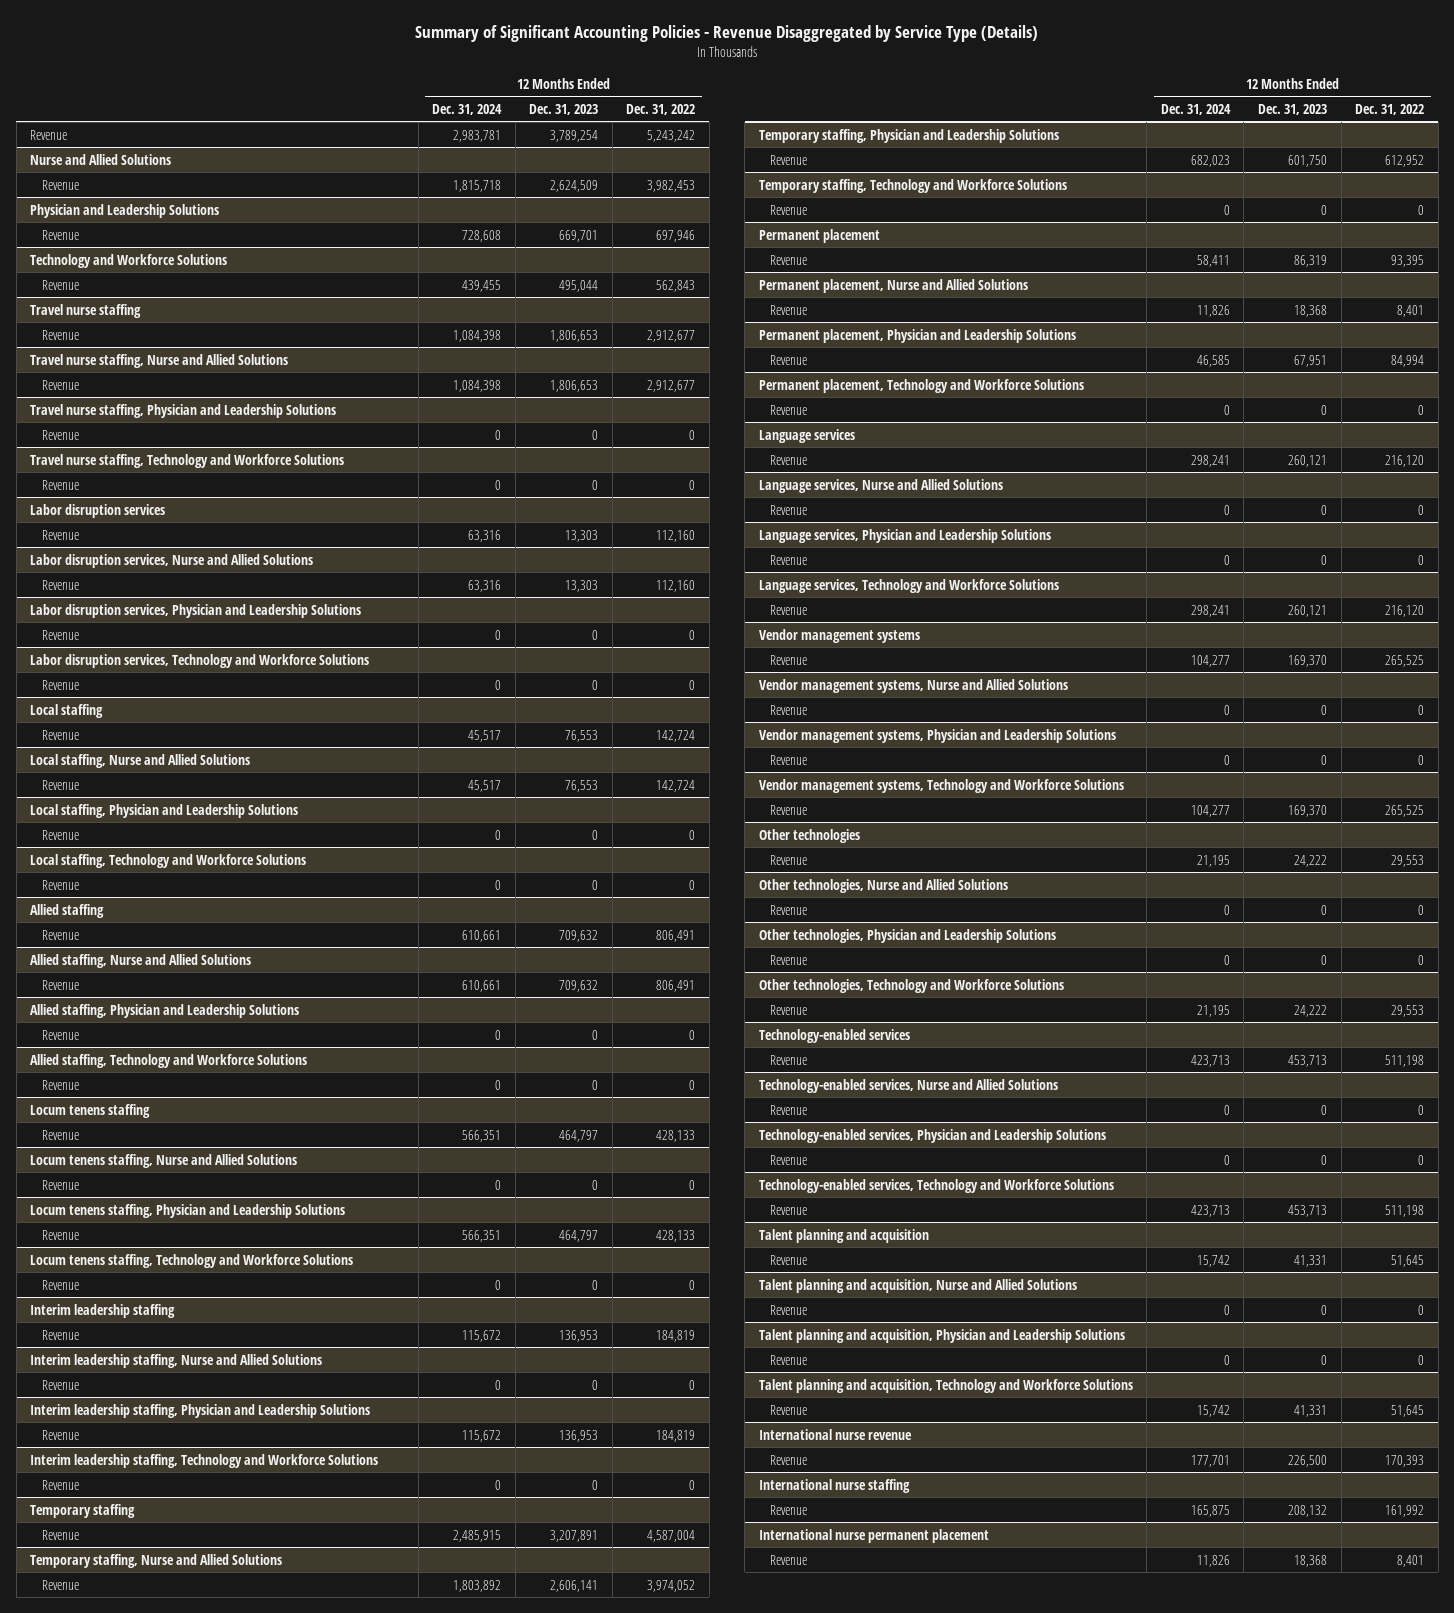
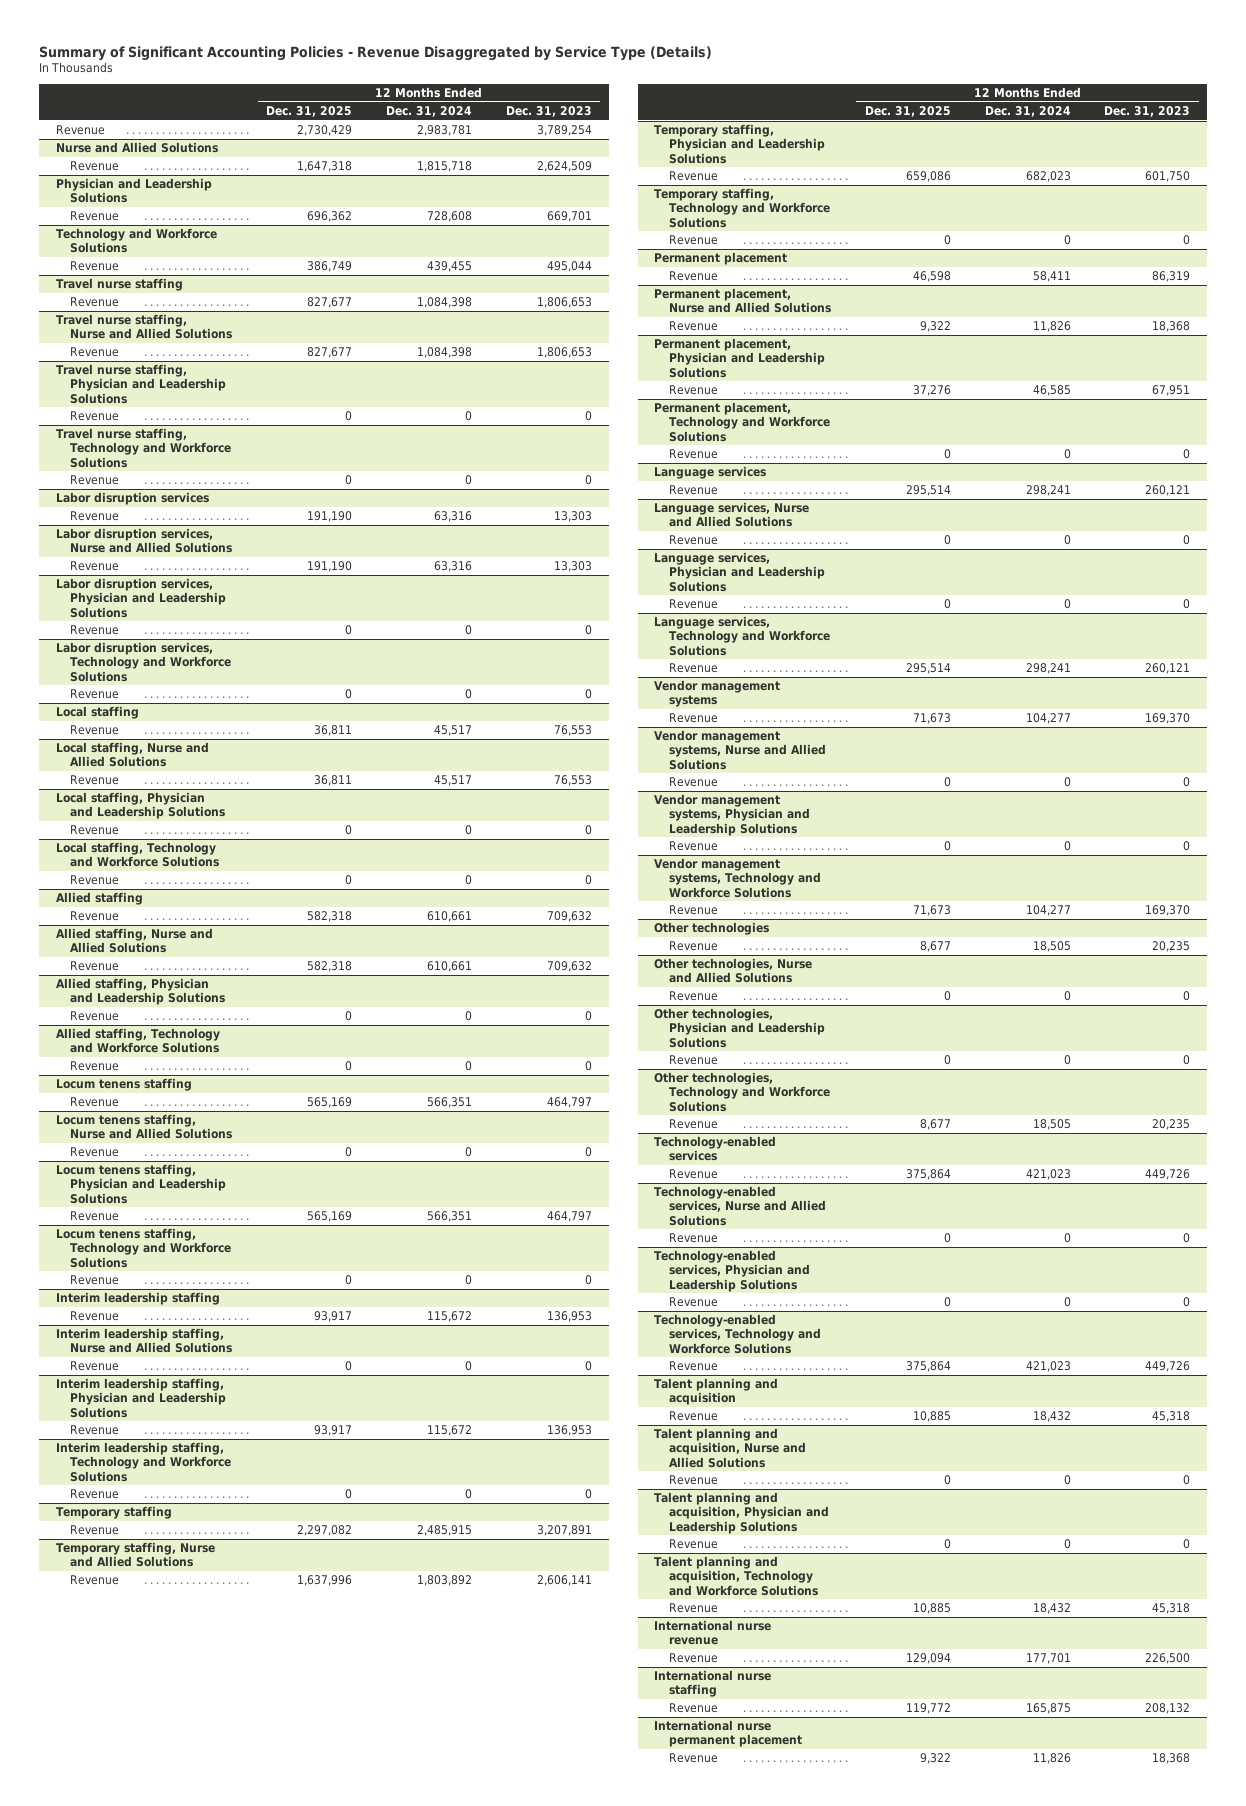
[626,104,696,116] Dec. 31, 2022 -> none
none -> [266,105,353,117] Dec. 31, 2025
[1196,854,1230,867] 21,195 -> [1032,941,1071,953] 18,505
[1294,854,1328,867] 24,222 -> [1152,941,1191,953] 20,235
[1196,1004,1230,1017] 21,195 -> [1032,1119,1071,1131] 18,505
[1294,1004,1328,1017] 24,222 -> [1152,1119,1191,1131] 20,235
[1190,1054,1230,1067] 423,713 -> [1025,1169,1071,1181] 421,023
[1288,1054,1328,1067] 453,713 -> [1145,1169,1191,1181] 449,726
[1190,1204,1230,1217] 423,713 -> [1025,1361,1071,1373] 421,023
[1288,1204,1328,1217] 453,713 -> [1145,1361,1191,1373] 449,726
[1196,1254,1230,1267] 15,742 -> [1032,1411,1071,1423] 18,432
[1294,1254,1328,1267] 41,331 -> [1152,1411,1191,1423] 45,318
[1196,1404,1230,1417] 15,742 -> [1032,1603,1071,1615] 18,432
[1294,1404,1328,1417] 41,331 -> [1152,1603,1191,1615] 45,318

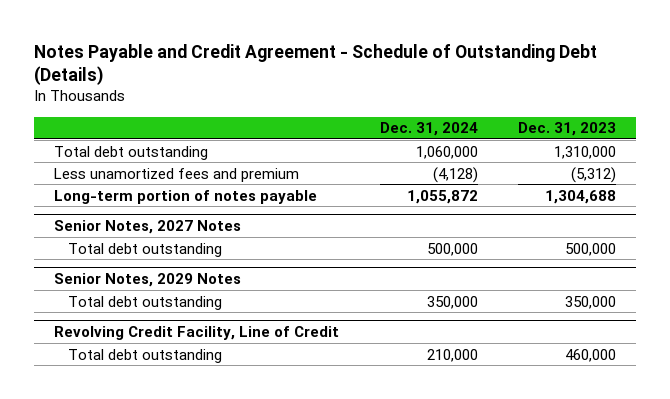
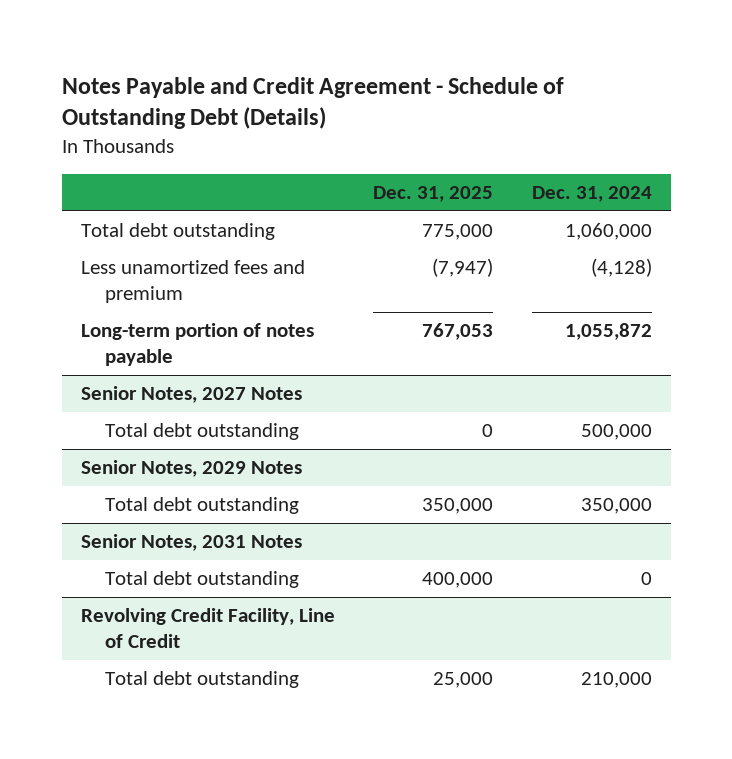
[517,122,616,137] Dec. 31, 2023 -> none
none -> [373,185,494,202] Dec. 31, 2025
none -> [80,534,302,552] Senior Notes, 2031 Notes
none -> [104,571,299,589] Total debt outstanding

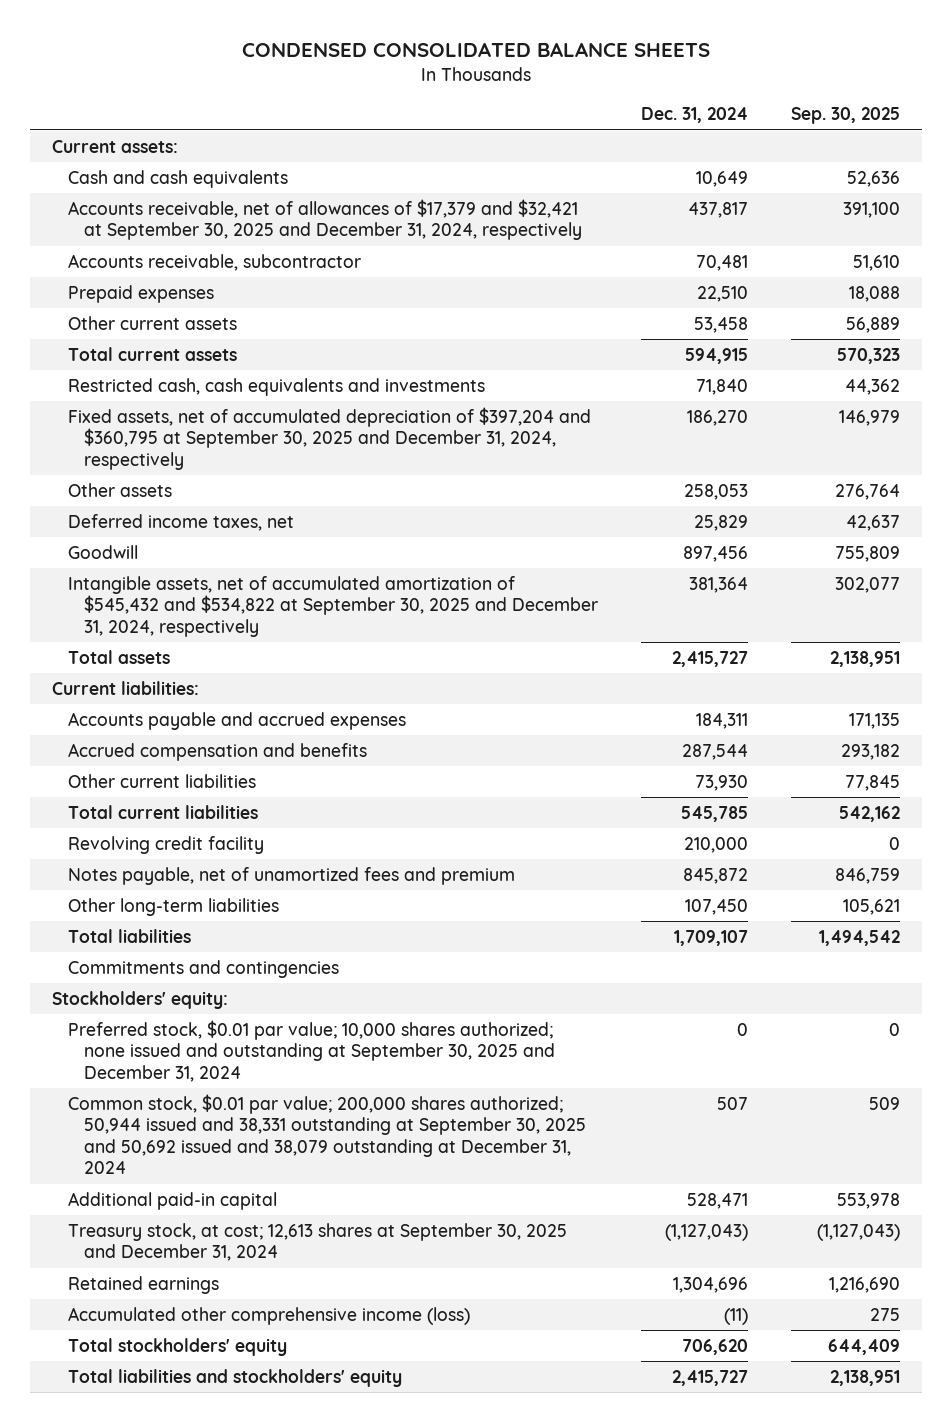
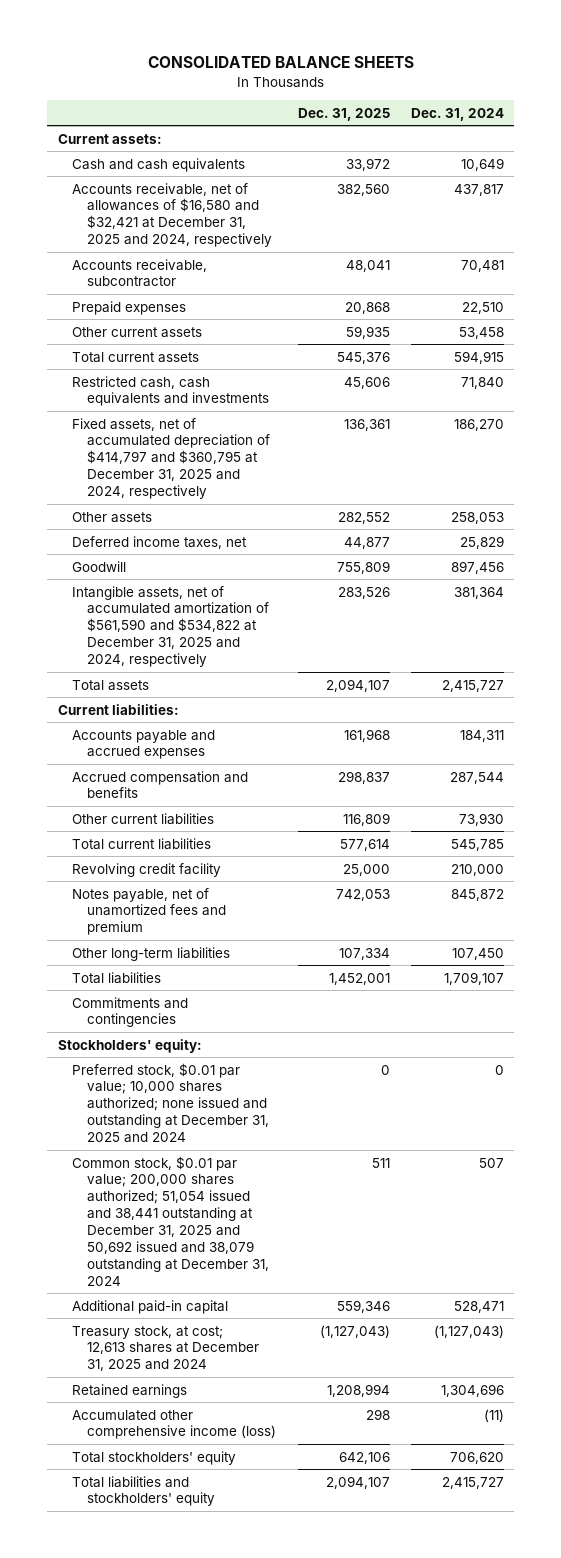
[241,42,710,58] CONDENSED CONSOLIDATED BALANCE SHEETS -> [147,56,414,69] CONSOLIDATED BALANCE SHEETS
[791,107,901,125] Sep. 30, 2025 -> none
none -> [297,107,390,121] Dec. 31, 2025
[67,198,582,241] Accounts receivable, net of allowances of $17,379 and $32,421 at September 30, 2025 and December 31, 2024, respectively -> [72,182,273,248] Accounts receivable, net of allowances of $16,580 and $32,421 at December 31, 2025 and 2024, respectively
[67,406,591,470] Fixed assets, net of accumulated depreciation of $397,204 and $360,795 at September 30, 2025 and December 31, 2024, respectively -> [72,417,271,500] Fixed assets, net of accumulated depreciation of $414,797 and $360,795 at December 31, 2025 and 2024, respectively
[67,575,598,637] Intangible assets, net of accumulated amortization of $545,432 and $534,822 at September 30, 2025 and December 31, 2024, respectively -> [72,585,270,668] Intangible assets, net of accumulated amortization of $561,590 and $534,822 at December 31, 2025 and 2024, respectively
[67,1019,555,1082] Preferred stock, $0.01 par value; 10,000 shares authorized; none issued and outstanding at September 30, 2025 and December 31, 2024 -> [72,1062,270,1144] Preferred stock, $0.01 par value; 10,000 shares authorized; none issued and outstanding at December 31, 2025 and 2024
[67,1093,586,1175] Common stock, $0.01 par value; 200,000 shares authorized; 50,944 issued and 38,331 outstanding at September 30, 2025 and 50,692 issued and 38,079 outstanding at December 31, 2024 -> [72,1155,270,1286] Common stock, $0.01 par value; 200,000 shares authorized; 51,054 issued and 38,441 outstanding at December 31, 2025 and 50,692 issued and 38,079 outstanding at December 31, 2024
[67,1222,567,1262] Treasury stock, at cost; 12,613 shares at September 30, 2025 and December 31, 2024 -> [72,1325,260,1372] Treasury stock, at cost; 12,613 shares at December 31, 2025 and 2024

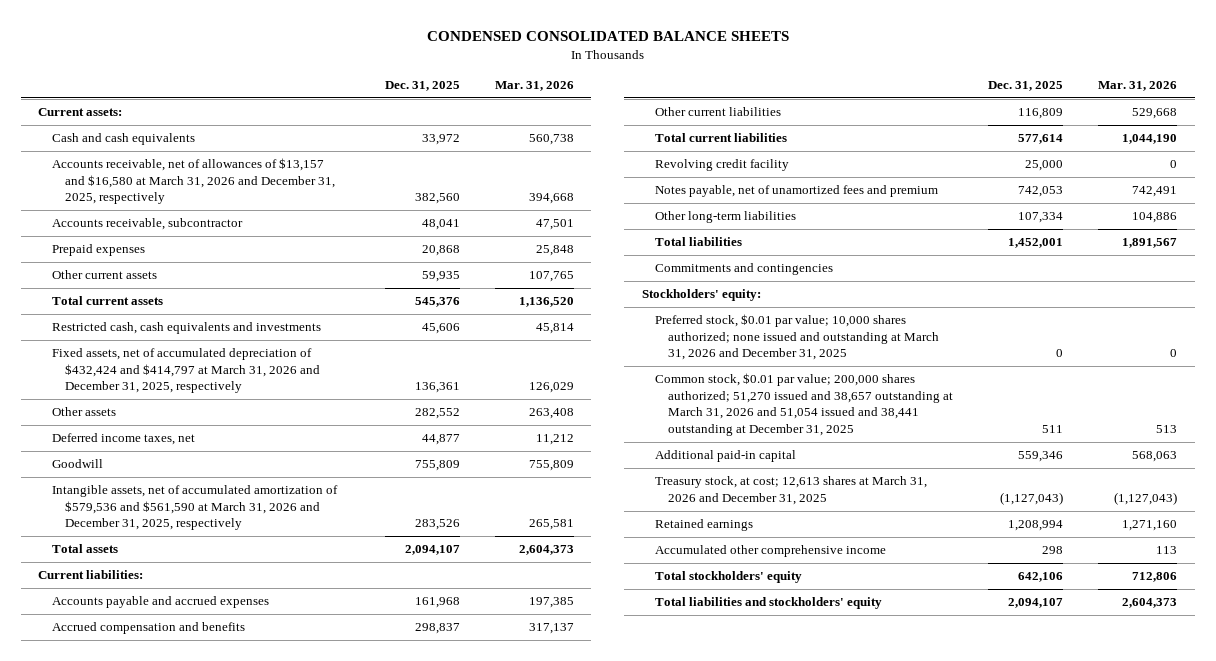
[147,56,414,69] CONSOLIDATED BALANCE SHEETS -> [426,30,789,41] CONDENSED CONSOLIDATED BALANCE SHEETS
[410,107,504,121] Dec. 31, 2024 -> none
none -> [494,81,574,92] Mar. 31, 2026
[72,182,273,248] Accounts receivable, net of allowances of $16,580 and $32,421 at December 31, 2025 and 2024, respectively -> [51,158,335,205] Accounts receivable, net of allowances of $13,157 and $16,580 at March 31, 2026 and December 31, 2025, respectively
[72,417,271,500] Fixed assets, net of accumulated depreciation of $414,797 and $360,795 at December 31, 2025 and 2024, respectively -> [51,348,320,394] Fixed assets, net of accumulated depreciation of $432,424 and $414,797 at March 31, 2026 and December 31, 2025, respectively
[72,585,270,668] Intangible assets, net of accumulated amortization of $561,590 and $534,822 at December 31, 2025 and 2024, respectively -> [51,485,338,531] Intangible assets, net of accumulated amortization of $579,536 and $561,590 at March 31, 2026 and December 31, 2025, respectively
[72,1062,270,1144] Preferred stock, $0.01 par value; 10,000 shares authorized; none issued and outstanding at December 31, 2025 and 2024 -> [655,314,940,361] Preferred stock, $0.01 par value; 10,000 shares authorized; none issued and outstanding at March 31, 2026 and December 31, 2025
[72,1155,270,1286] Common stock, $0.01 par value; 200,000 shares authorized; 51,054 issued and 38,441 outstanding at December 31, 2025 and 50,692 issued and 38,079 outstanding at December 31, 2024 -> [655,373,954,436] Common stock, $0.01 par value; 200,000 shares authorized; 51,270 issued and 38,657 outstanding at March 31, 2026 and 51,054 issued and 38,441 outstanding at December 31, 2025
[72,1325,260,1372] Treasury stock, at cost; 12,613 shares at December 31, 2025 and 2024 -> [655,476,928,505] Treasury stock, at cost; 12,613 shares at March 31, 2026 and December 31, 2025
[72,1409,277,1440] Accumulated other comprehensive income (loss) -> [655,545,887,558] Accumulated other comprehensive income

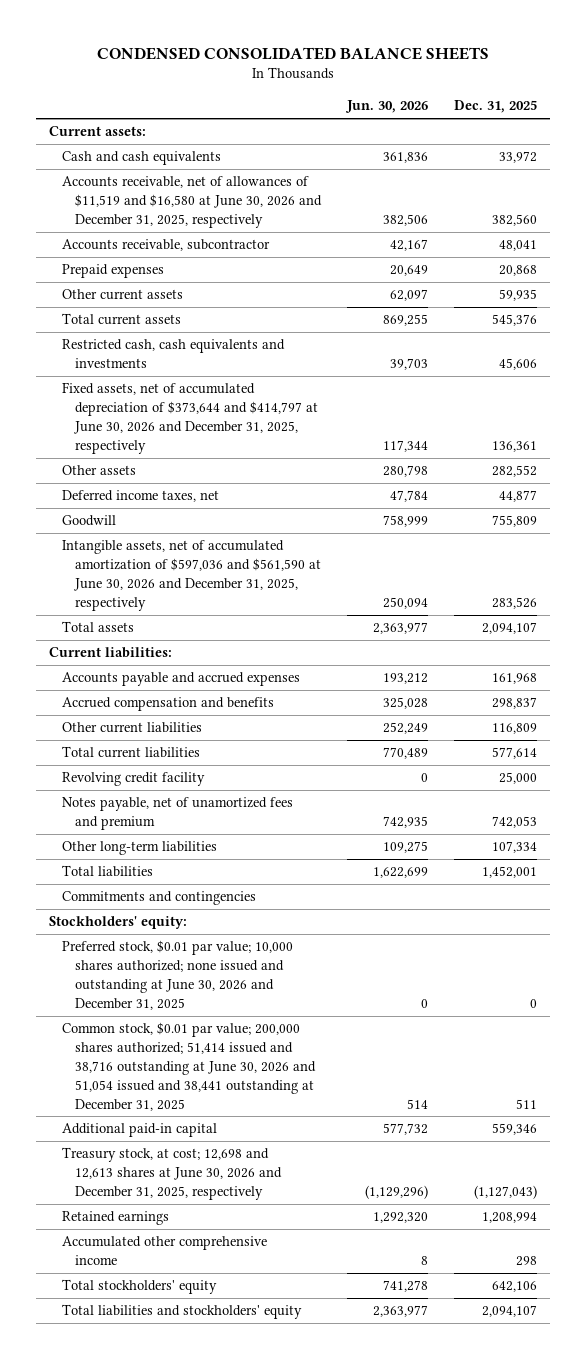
[494,81,574,92] Mar. 31, 2026 -> none
none -> [344,100,428,114] Jun. 30, 2026
[51,158,335,205] Accounts receivable, net of allowances of $13,157 and $16,580 at March 31, 2026 and December 31, 2025, respectively -> [61,176,322,228] Accounts receivable, net of allowances of $11,519 and $16,580 at June 30, 2026 and December 31, 2025, respectively
[51,348,320,394] Fixed assets, net of accumulated depreciation of $432,424 and $414,797 at March 31, 2026 and December 31, 2025, respectively -> [61,382,318,454] Fixed assets, net of accumulated depreciation of $373,644 and $414,797 at June 30, 2026 and December 31, 2025, respectively
[51,485,338,531] Intangible assets, net of accumulated amortization of $579,536 and $561,590 at March 31, 2026 and December 31, 2025, respectively -> [61,540,321,611] Intangible assets, net of accumulated amortization of $597,036 and $561,590 at June 30, 2026 and December 31, 2025, respectively
[655,314,940,361] Preferred stock, $0.01 par value; 10,000 shares authorized; none issued and outstanding at March 31, 2026 and December 31, 2025 -> [61,940,293,1010] Preferred stock, $0.01 par value; 10,000 shares authorized; none issued and outstanding at June 30, 2026 and December 31, 2025
[655,373,954,436] Common stock, $0.01 par value; 200,000 shares authorized; 51,270 issued and 38,657 outstanding at March 31, 2026 and 51,054 issued and 38,441 outstanding at December 31, 2025 -> [61,1022,316,1111] Common stock, $0.01 par value; 200,000 shares authorized; 51,414 issued and 38,716 outstanding at June 30, 2026 and 51,054 issued and 38,441 outstanding at December 31, 2025
[655,476,928,505] Treasury stock, at cost; 12,613 shares at March 31, 2026 and December 31, 2025 -> [61,1147,282,1200] Treasury stock, at cost; 12,698 and 12,613 shares at June 30, 2026 and December 31, 2025, respectively

